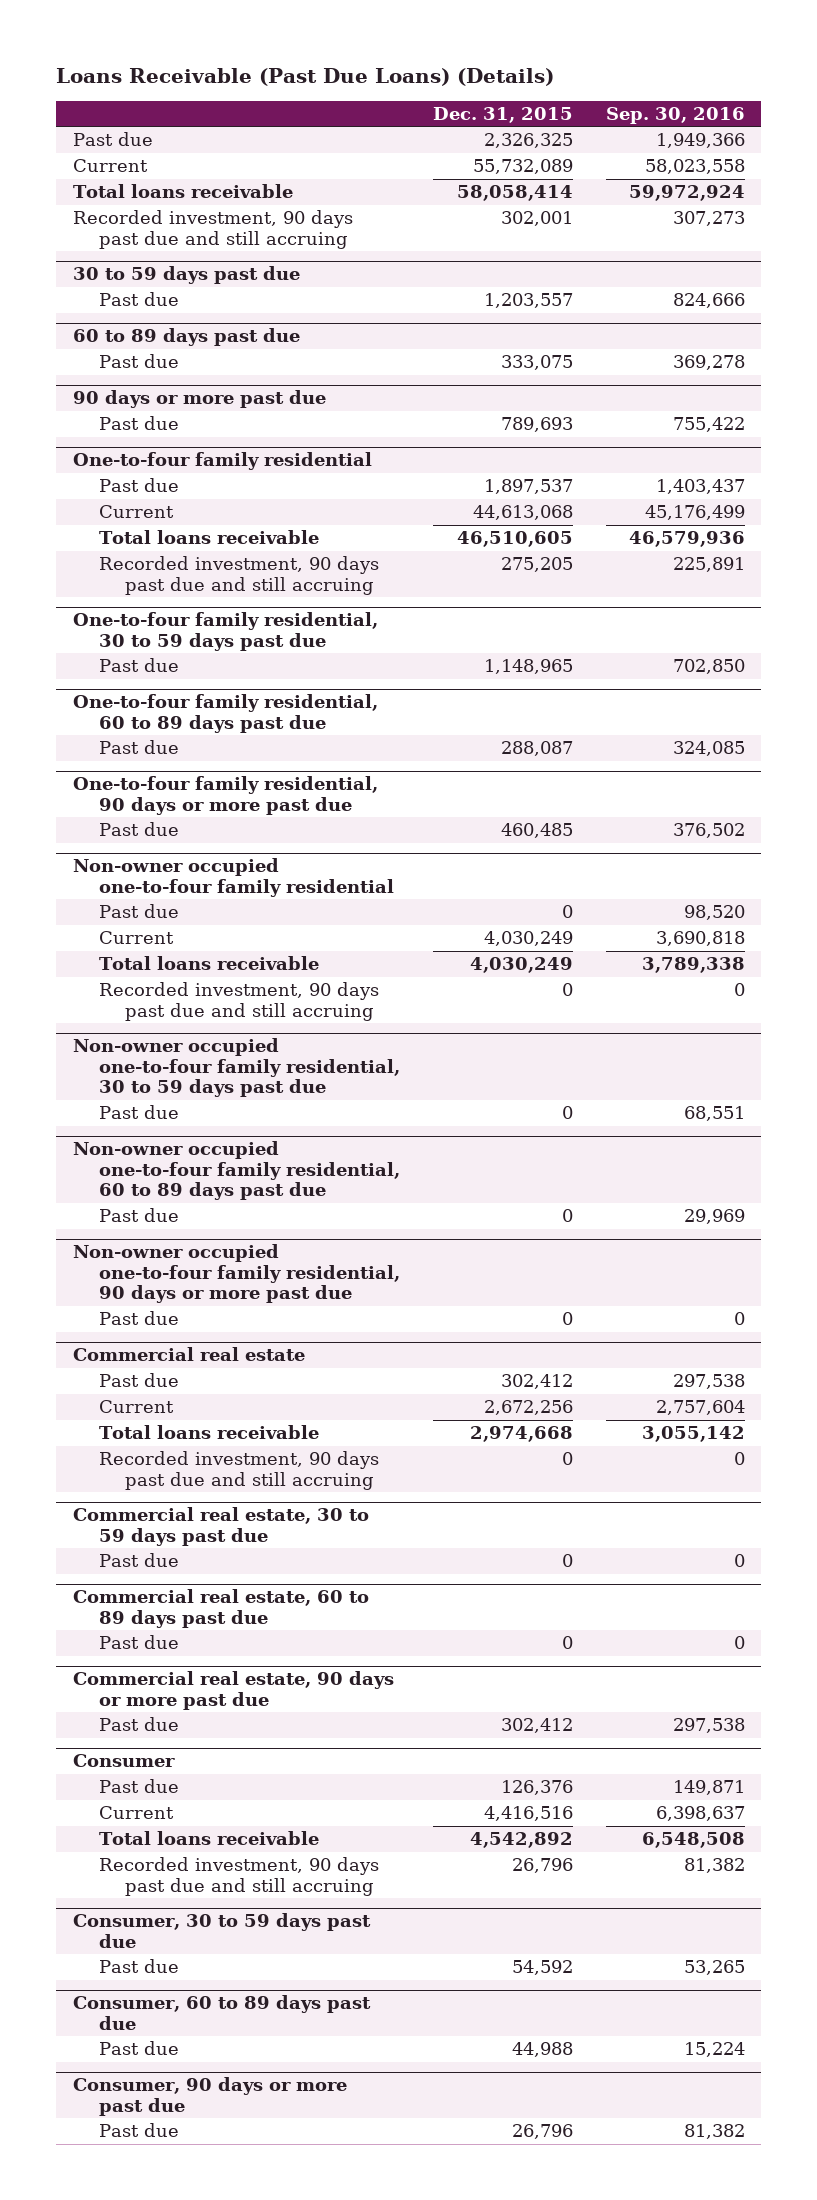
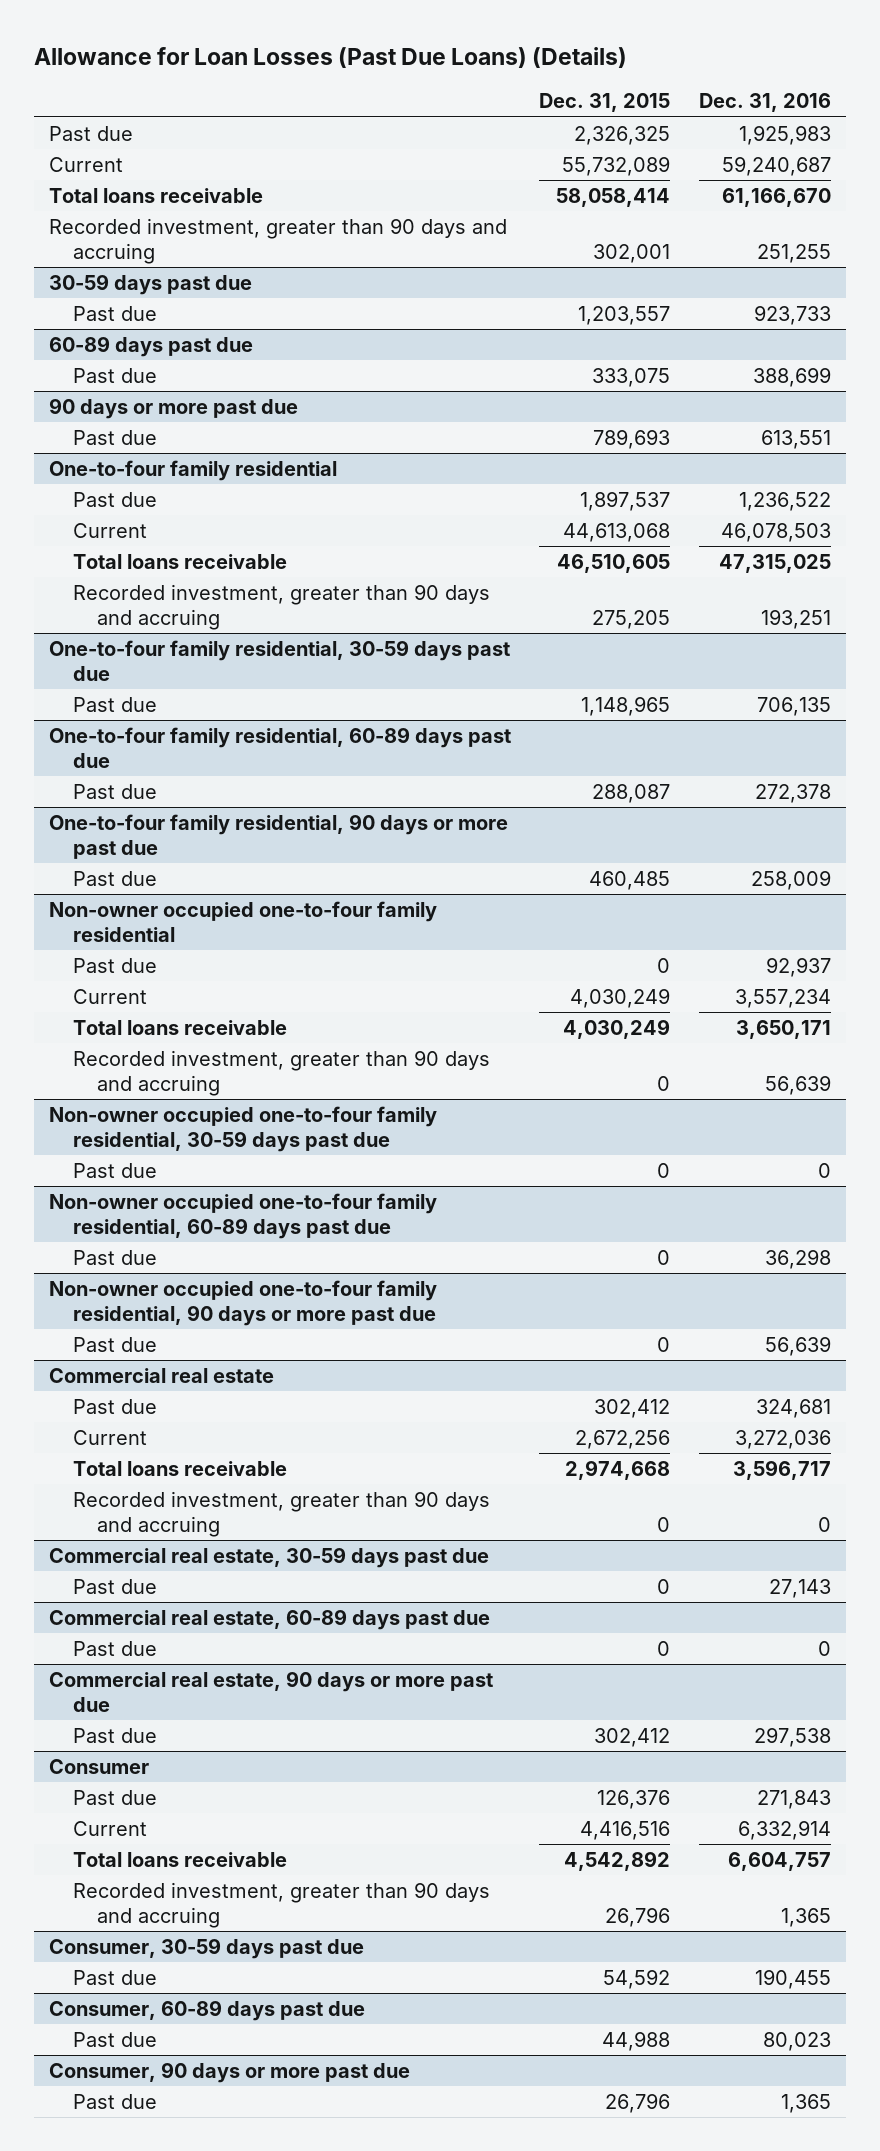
[56,68,555,87] Loans Receivable (Past Due Loans) (Details) -> [34,47,628,69] Allowance for Loan Losses (Past Due Loans) (Details)
[605,106,745,124] Sep. 30, 2016 -> none
none -> [699,93,832,113] Dec. 31, 2016
[72,210,353,249] Recorded investment, 90 days past due and still accruing -> [48,217,507,265] Recorded investment, greater than 90 days and accruing
[72,266,300,285] 30 to 59 days past due -> [48,273,252,295] 30-59 days past due
[72,328,300,347] 60 to 89 days past due -> [48,335,253,357] 60-89 days past due
[98,556,379,595] Recorded investment, 90 days past due and still accruing -> [72,583,490,631] Recorded investment, greater than 90 days and accruing
[72,612,378,651] One-to-four family residential, 30 to 59 days past due -> [48,639,510,682] One-to-four family residential, 30-59 days past due
[72,694,378,733] One-to-four family residential, 60 to 89 days past due -> [48,726,511,769] One-to-four family residential, 60-89 days past due
[98,982,379,1021] Recorded investment, 90 days past due and still accruing -> [72,1049,490,1097] Recorded investment, greater than 90 days and accruing
[72,1038,400,1097] Non-owner occupied one-to-four family residential, 30 to 59 days past due -> [48,1105,437,1153] Non-owner occupied one-to-four family residential, 30-59 days past due
[72,1141,400,1200] Non-owner occupied one-to-four family residential, 60 to 89 days past due -> [48,1192,437,1240] Non-owner occupied one-to-four family residential, 60-89 days past due
[98,1451,379,1490] Recorded investment, 90 days past due and still accruing -> [72,1490,490,1538] Recorded investment, greater than 90 days and accruing
[72,1507,369,1546] Commercial real estate, 30 to 59 days past due -> [48,1546,489,1568] Commercial real estate, 30-59 days past due
[72,1589,369,1628] Commercial real estate, 60 to 89 days past due -> [48,1608,490,1630] Commercial real estate, 60-89 days past due
[98,1857,379,1896] Recorded investment, 90 days past due and still accruing -> [72,1881,490,1929] Recorded investment, greater than 90 days and accruing
[72,1913,371,1948] Consumer, 30 to 59 days past due -> [48,1937,364,1959] Consumer, 30-59 days past due
[72,1995,371,2030] Consumer, 60 to 89 days past due -> [48,1999,365,2021] Consumer, 60-89 days past due

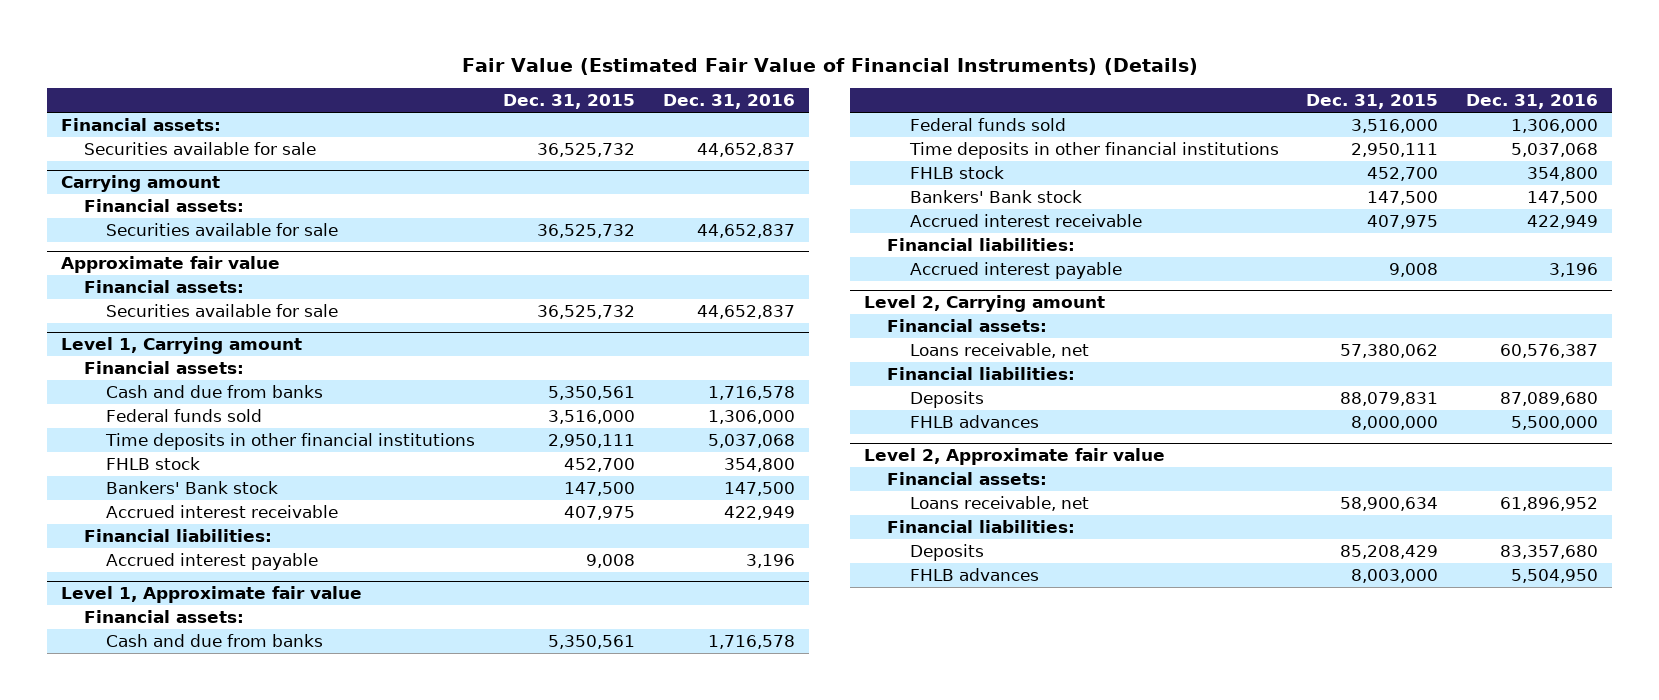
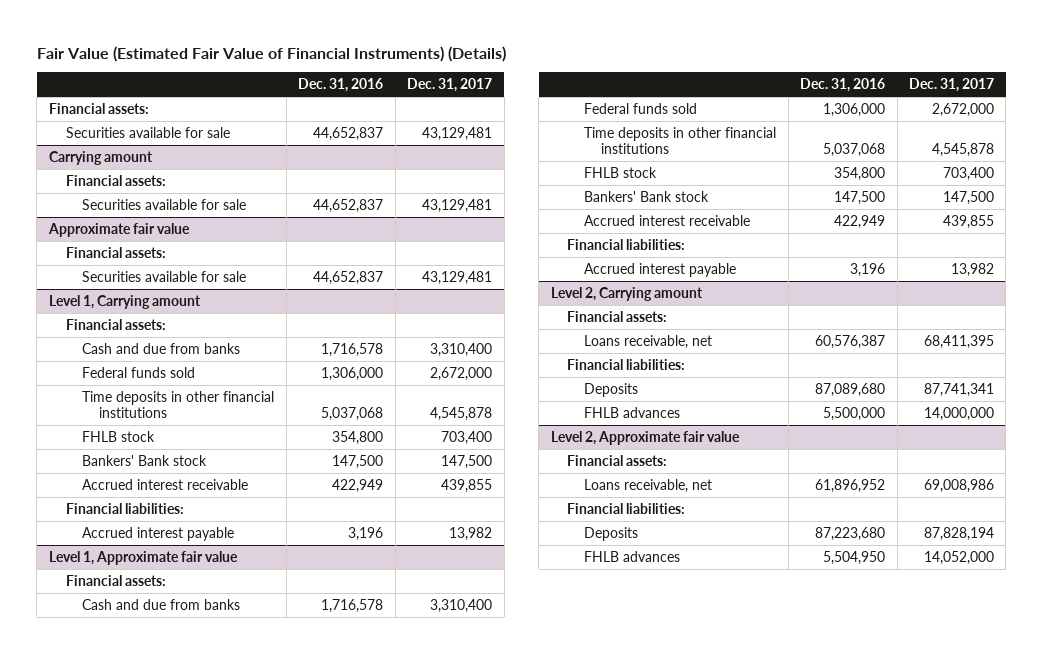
[503,94,636,110] Dec. 31, 2015 -> none
none -> [407,78,493,93] Dec. 31, 2017
[1500,544,1599,559] 83,357,680 -> [815,526,886,541] 87,223,680

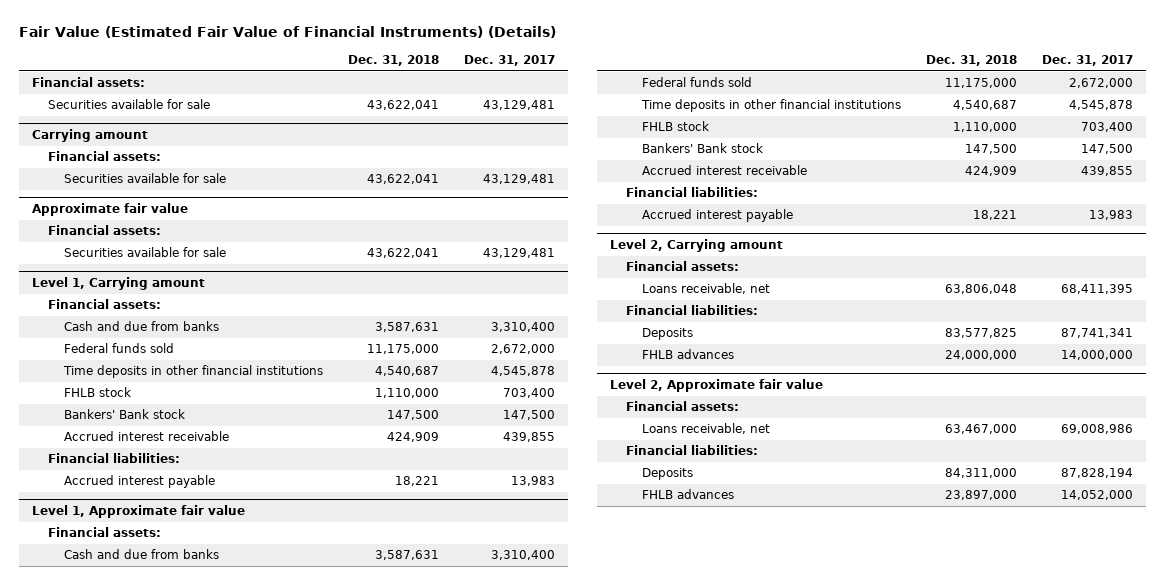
[298,78,384,93] Dec. 31, 2016 -> none
none -> [347,54,439,66] Dec. 31, 2018
[449,526,493,541] 13,982 -> [511,476,556,487] 13,983
[951,262,995,277] 13,982 -> [1089,210,1134,221] 13,983

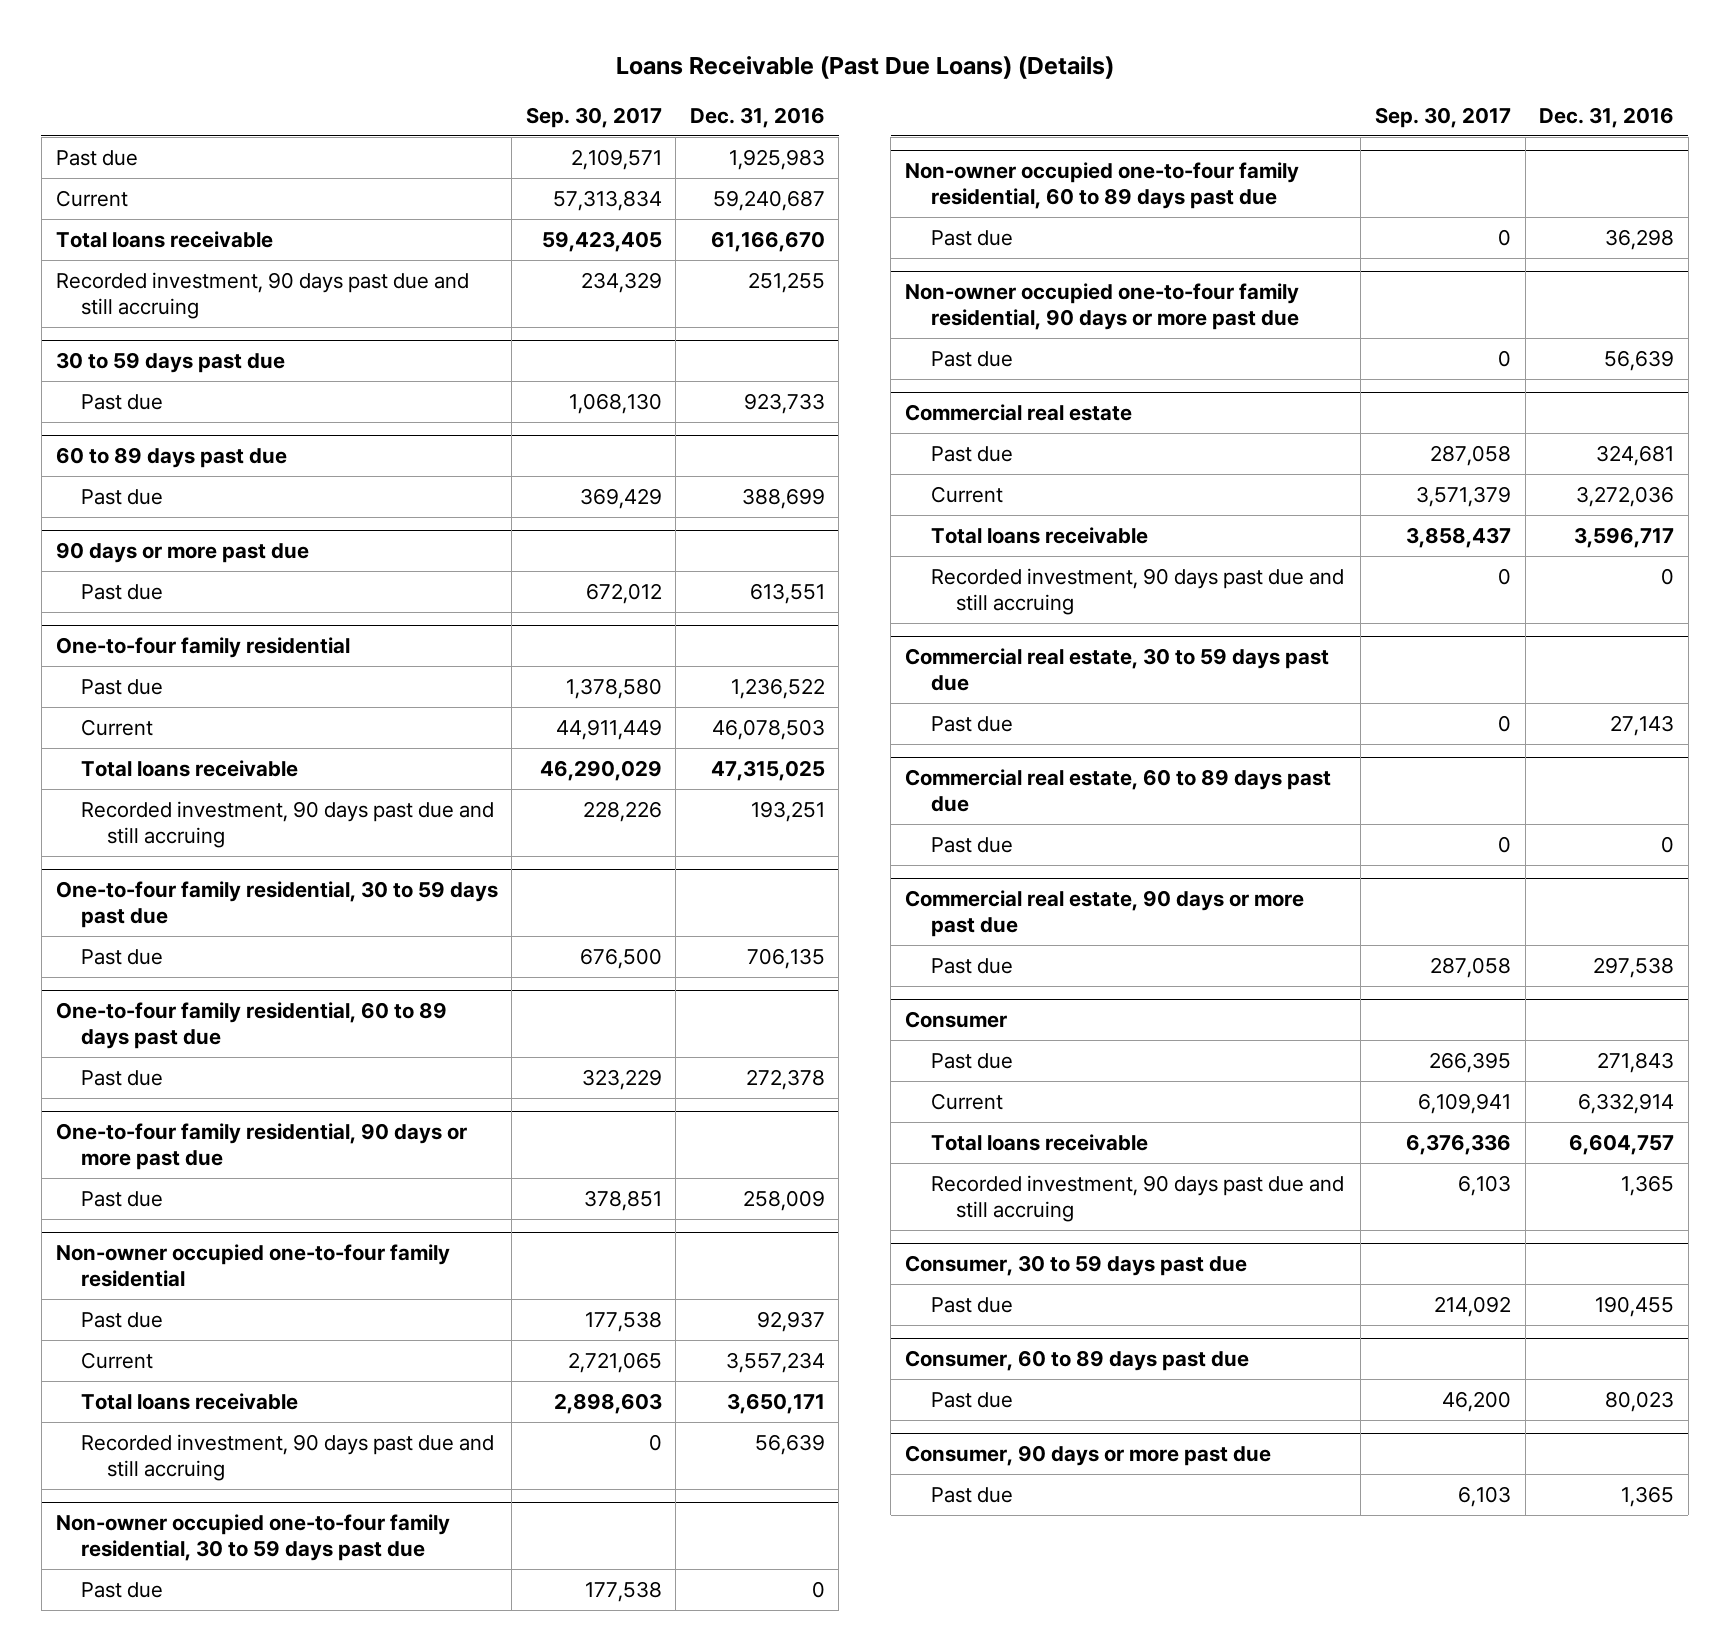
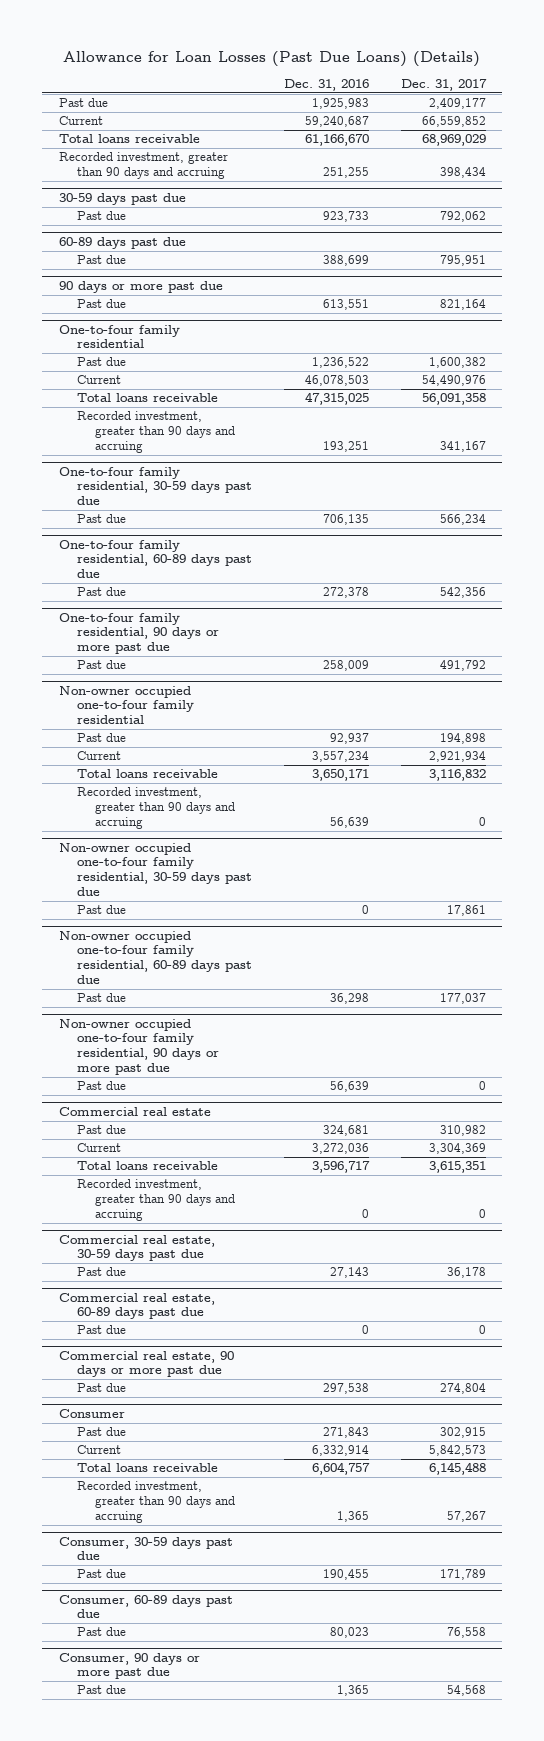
[615,55,1114,79] Loans Receivable (Past Due Loans) (Details) -> [63,50,481,67] Allowance for Loan Losses (Past Due Loans) (Details)
[525,106,662,128] Sep. 30, 2017 -> none
none -> [400,78,487,91] Dec. 31, 2017
[55,271,469,319] Recorded investment, 90 days past due and still accruing -> [58,152,228,180] Recorded investment, greater than 90 days and accruing
[55,351,285,373] 30 to 59 days past due -> [58,192,186,205] 30-59 days past due
[55,446,287,468] 60 to 89 days past due -> [58,236,186,249] 60-89 days past due
[81,800,495,848] Recorded investment, 90 days past due and still accruing -> [76,411,235,453] Recorded investment, greater than 90 days and accruing
[55,880,498,929] One-to-four family residential, 30 to 59 days past due -> [58,466,252,506] One-to-four family residential, 30-59 days past due
[55,1001,447,1050] One-to-four family residential, 60 to 89 days past due -> [58,539,252,579] One-to-four family residential, 60-89 days past due
[81,1433,495,1481] Recorded investment, 90 days past due and still accruing -> [76,787,235,829] Recorded investment, greater than 90 days and accruing
[55,1513,450,1562] Non-owner occupied one-to-four family residential, 30 to 59 days past due -> [58,842,252,896] Non-owner occupied one-to-four family residential, 30-59 days past due
[904,161,1299,210] Non-owner occupied one-to-four family residential, 60 to 89 days past due -> [58,930,252,984] Non-owner occupied one-to-four family residential, 60-89 days past due
[930,567,1344,615] Recorded investment, 90 days past due and still accruing -> [76,1179,235,1221] Recorded investment, greater than 90 days and accruing
[904,647,1329,692] Commercial real estate, 30 to 59 days past due -> [58,1234,215,1262] Commercial real estate, 30-59 days past due
[904,768,1331,813] Commercial real estate, 60 to 89 days past due -> [58,1292,215,1320] Commercial real estate, 60-89 days past due
[930,1174,1344,1222] Recorded investment, 90 days past due and still accruing -> [76,1481,235,1523] Recorded investment, greater than 90 days and accruing
[904,1254,1247,1276] Consumer, 30 to 59 days past due -> [58,1536,233,1561] Consumer, 30-59 days past due
[904,1349,1249,1371] Consumer, 60 to 89 days past due -> [58,1594,233,1619] Consumer, 60-89 days past due

